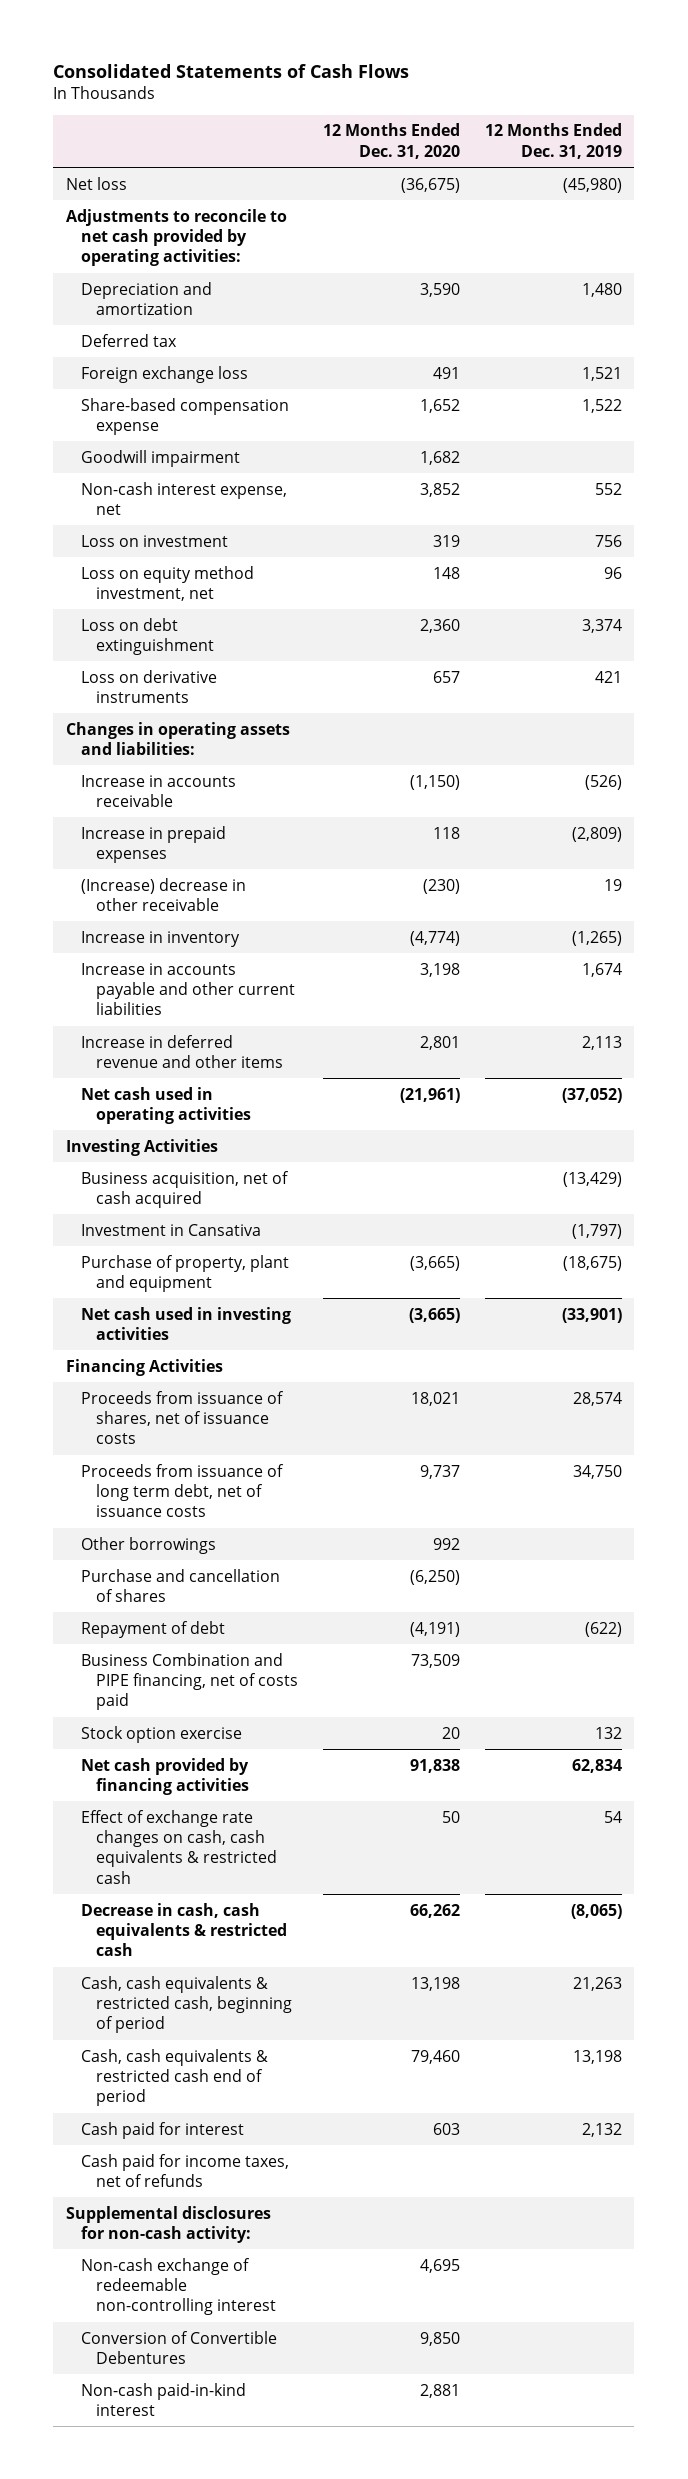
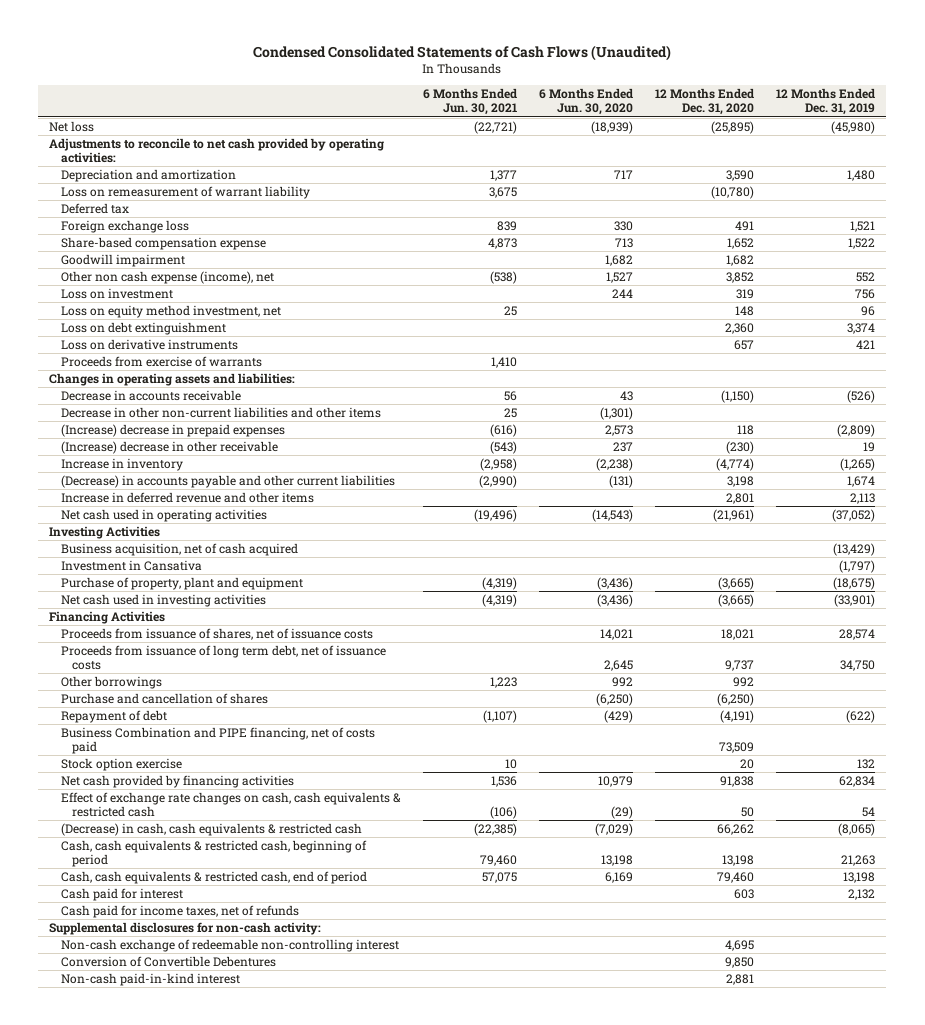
[53,63,410,78] Consolidated Statements of Cash Flows -> [253,45,672,62] Condensed Consolidated Statements of Cash Flows (Unaudited)
none -> [422,88,517,116] 6 Months Ended Jun. 30, 2021
none -> [538,88,633,116] 6 Months Ended Jun. 30, 2020
[401,177,461,193] (36,675) -> [711,120,755,134] (25,895)
none -> [60,185,310,199] Loss on remeasurement of warrant liability
[81,481,288,515] Non-cash interest expense, net -> [60,270,274,284] Other non cash expense (income), net
none -> [60,355,262,367] Proceeds from exercise of warrants
[81,774,237,807] Increase in accounts receivable -> [60,389,241,401] Decrease in accounts receivable
none -> [60,406,381,418] Decrease in other non-current liabilities and other items
[81,825,227,863] Increase in prepaid expenses -> [60,423,285,437] (Increase) decrease in prepaid expenses
[81,962,296,1016] Increase in accounts payable and other current liabilities -> [60,474,395,488] (Decrease) in accounts payable and other current liabilities
[81,1902,288,1957] Decrease in cash, cash equivalents & restricted cash -> [60,822,362,836] (Decrease) in cash, cash equivalents & restricted cash
[81,2048,269,2107] Cash, cash equivalents & restricted cash end of period -> [60,870,367,884] Cash, cash equivalents & restricted cash, end of period

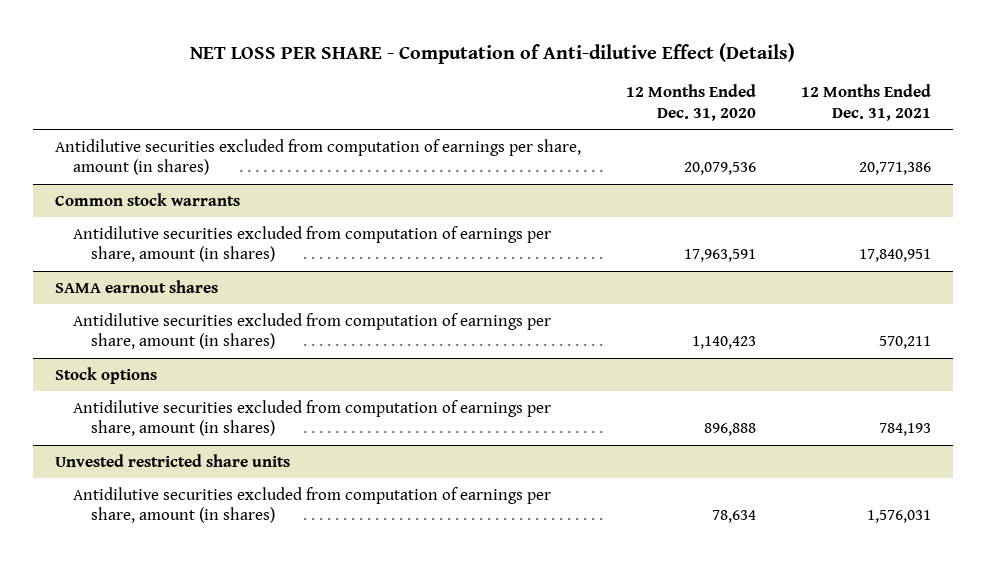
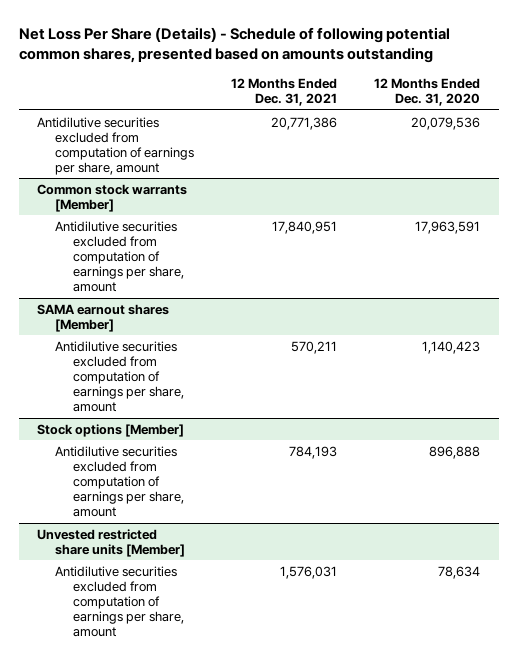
[189,42,795,64] NET LOSS PER SHARE - Computation of Anti-dilutive Effect (Details) -> [18,27,450,64] Net Loss Per Share (Details) - Schedule of following potential common shares, presented based on amounts outstanding
[55,138,582,176] Antidilutive securities excluded from computation of earnings per share, amount (in shares) -> [37,116,194,176] Antidilutive securities excluded from computation of earnings per share, amount
[55,192,241,206] Common stock warrants -> [37,183,188,212] Common stock warrants [Member]
[73,225,552,263] Antidilutive securities excluded from computation of earnings per share, amount (in shares) -> [54,220,184,293] Antidilutive securities excluded from computation of earnings per share, amount
[55,279,219,293] SAMA earnout shares -> [37,303,170,332] SAMA earnout shares [Member]
[73,312,552,350] Antidilutive securities excluded from computation of earnings per share, amount (in shares) -> [54,340,184,413] Antidilutive securities excluded from computation of earnings per share, amount
[55,366,158,384] Stock options -> [37,423,185,437] Stock options [Member]
[73,399,552,437] Antidilutive securities excluded from computation of earnings per share, amount (in shares) -> [54,445,184,518] Antidilutive securities excluded from computation of earnings per share, amount
[55,453,291,467] Unvested restricted share units -> [37,528,185,557] Unvested restricted share units [Member]
[73,486,552,524] Antidilutive securities excluded from computation of earnings per share, amount (in shares) -> [54,565,184,638] Antidilutive securities excluded from computation of earnings per share, amount

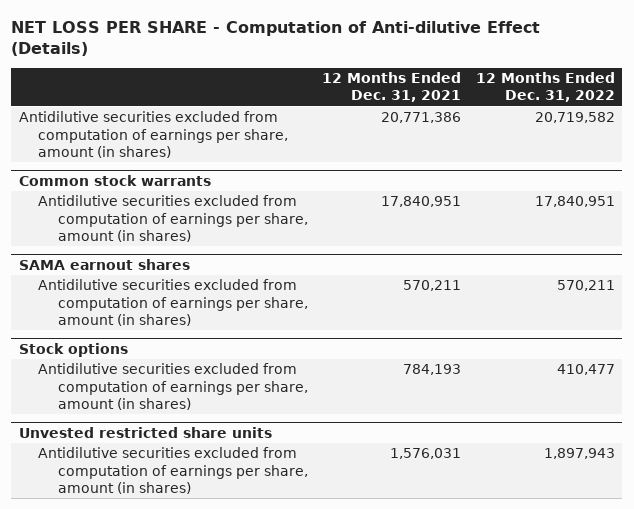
[18,27,450,64] Net Loss Per Share (Details) - Schedule of following potential common shares, presented based on amounts outstanding -> [11,20,541,57] NET LOSS PER SHARE - Computation of Anti-dilutive Effect (Details)
[374,78,481,107] 12 Months Ended Dec. 31, 2020 -> none
none -> [475,72,615,103] 12 Months Ended Dec. 31, 2022
[37,116,194,176] Antidilutive securities excluded from computation of earnings per share, amount -> [18,111,289,158] Antidilutive securities excluded from computation of earnings per share, amount (in shares)
[37,183,188,212] Common stock warrants [Member] -> [18,175,211,187] Common stock warrants
[54,220,184,293] Antidilutive securities excluded from computation of earnings per share, amount -> [38,195,308,242] Antidilutive securities excluded from computation of earnings per share, amount (in shares)
[37,303,170,332] SAMA earnout shares [Member] -> [18,259,190,271] SAMA earnout shares
[54,340,184,413] Antidilutive securities excluded from computation of earnings per share, amount -> [38,279,308,326] Antidilutive securities excluded from computation of earnings per share, amount (in shares)
[37,423,185,437] Stock options [Member] -> [18,343,128,358] Stock options
[54,445,184,518] Antidilutive securities excluded from computation of earnings per share, amount -> [38,363,308,410] Antidilutive securities excluded from computation of earnings per share, amount (in shares)
[37,528,185,557] Unvested restricted share units [Member] -> [18,427,272,439] Unvested restricted share units
[54,565,184,638] Antidilutive securities excluded from computation of earnings per share, amount -> [38,447,308,494] Antidilutive securities excluded from computation of earnings per share, amount (in shares)

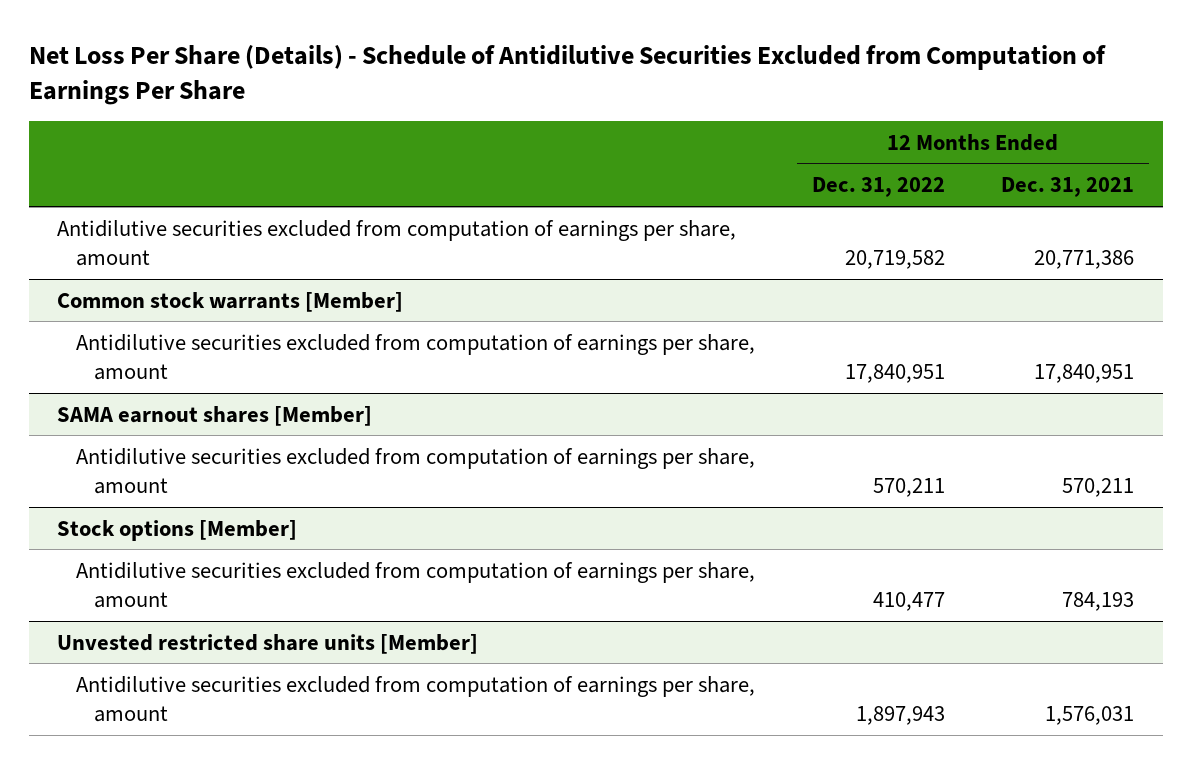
[11,20,541,57] NET LOSS PER SHARE - Computation of Anti-dilutive Effect (Details) -> [28,44,1106,105] Net Loss Per Share (Details) - Schedule of Antidilutive Securities Excluded from Computation of Earnings Per Share
[18,111,289,158] Antidilutive securities excluded from computation of earnings per share, amount (in shares) -> [57,219,737,266] Antidilutive securities excluded from computation of earnings per share, amount
[18,175,211,187] Common stock warrants -> [57,291,404,312] Common stock warrants [Member]
[38,195,308,242] Antidilutive securities excluded from computation of earnings per share, amount (in shares) -> [75,333,755,380] Antidilutive securities excluded from computation of earnings per share, amount
[18,259,190,271] SAMA earnout shares -> [57,405,373,426] SAMA earnout shares [Member]
[38,279,308,326] Antidilutive securities excluded from computation of earnings per share, amount (in shares) -> [75,447,755,494] Antidilutive securities excluded from computation of earnings per share, amount
[18,343,128,358] Stock options -> [57,519,298,541] Stock options [Member]
[38,363,308,410] Antidilutive securities excluded from computation of earnings per share, amount (in shares) -> [75,561,755,608] Antidilutive securities excluded from computation of earnings per share, amount
[18,427,272,439] Unvested restricted share units -> [57,633,479,654] Unvested restricted share units [Member]
[38,447,308,494] Antidilutive securities excluded from computation of earnings per share, amount (in shares) -> [75,675,755,722] Antidilutive securities excluded from computation of earnings per share, amount

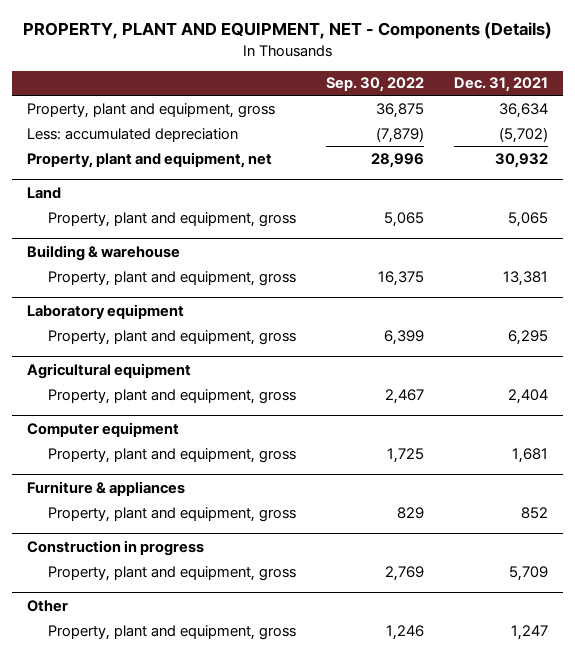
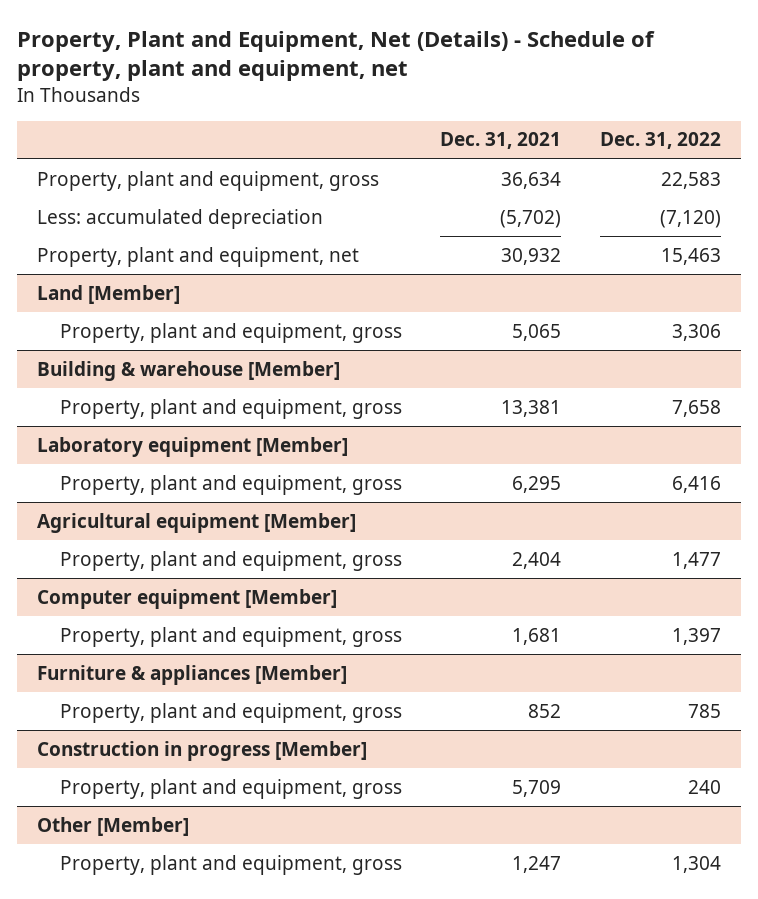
[22,22,552,40] PROPERTY, PLANT AND EQUIPMENT, NET - Components (Details) -> [17,30,656,82] Property, Plant and Equipment, Net (Details) - Schedule of property, plant and equipment, net
[325,77,424,93] Sep. 30, 2022 -> none
none -> [600,132,722,150] Dec. 31, 2022
[27,186,62,199] Land -> [36,284,180,304] Land [Member]
[27,244,181,261] Building & warehouse -> [36,360,340,381] Building & warehouse [Member]
[27,303,185,319] Laboratory equipment -> [36,436,348,457] Laboratory equipment [Member]
[27,362,192,379] Agricultural equipment -> [36,512,356,533] Agricultural equipment [Member]
[27,421,180,437] Computer equipment -> [36,588,337,609] Computer equipment [Member]
[27,480,186,496] Furniture & appliances -> [36,664,347,685] Furniture & appliances [Member]
[27,539,205,556] Construction in progress -> [36,740,367,761] Construction in progress [Member]
[27,599,69,612] Other -> [36,816,189,836] Other [Member]

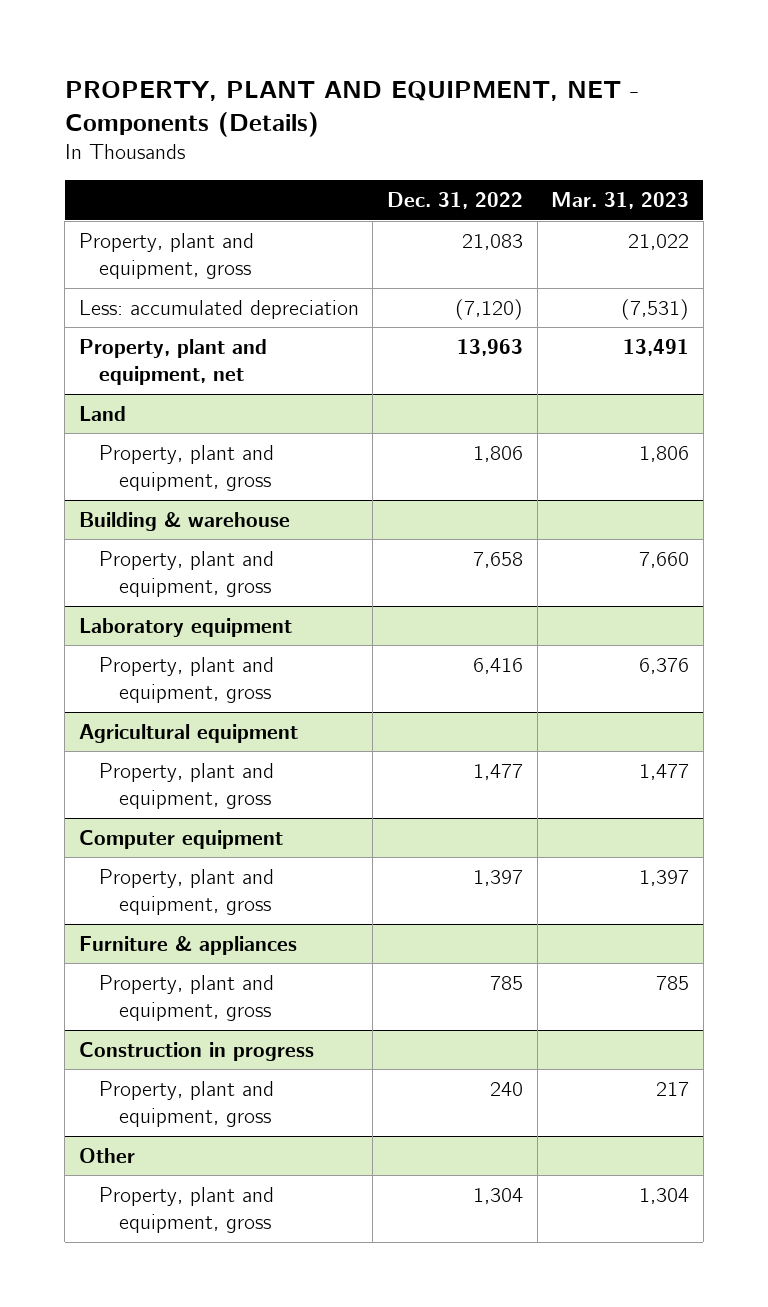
[17,30,656,82] Property, Plant and Equipment, Net (Details) - Schedule of property, plant and equipment, net -> [64,80,639,137] PROPERTY, PLANT AND EQUIPMENT, NET - Components (Details)
[440,132,562,150] Dec. 31, 2021 -> none
none -> [551,192,690,210] Mar. 31, 2023
[661,171,722,189] 22,583 -> [462,233,524,250] 21,083
[661,247,722,265] 15,463 -> [457,338,524,356] 13,963
[36,284,180,304] Land [Member] -> [78,405,126,421] Land
[672,323,722,341] 3,306 -> [473,445,524,462] 1,806
[36,360,340,381] Building & warehouse [Member] -> [78,511,290,531] Building & warehouse
[36,436,348,457] Laboratory equipment [Member] -> [78,617,292,637] Laboratory equipment
[36,512,356,533] Agricultural equipment [Member] -> [78,723,298,743] Agricultural equipment
[36,588,337,609] Computer equipment [Member] -> [78,829,283,849] Computer equipment
[36,664,347,685] Furniture & appliances [Member] -> [78,935,297,955] Furniture & appliances
[36,740,367,761] Construction in progress [Member] -> [78,1041,314,1061] Construction in progress
[36,816,189,836] Other [Member] -> [78,1147,135,1163] Other

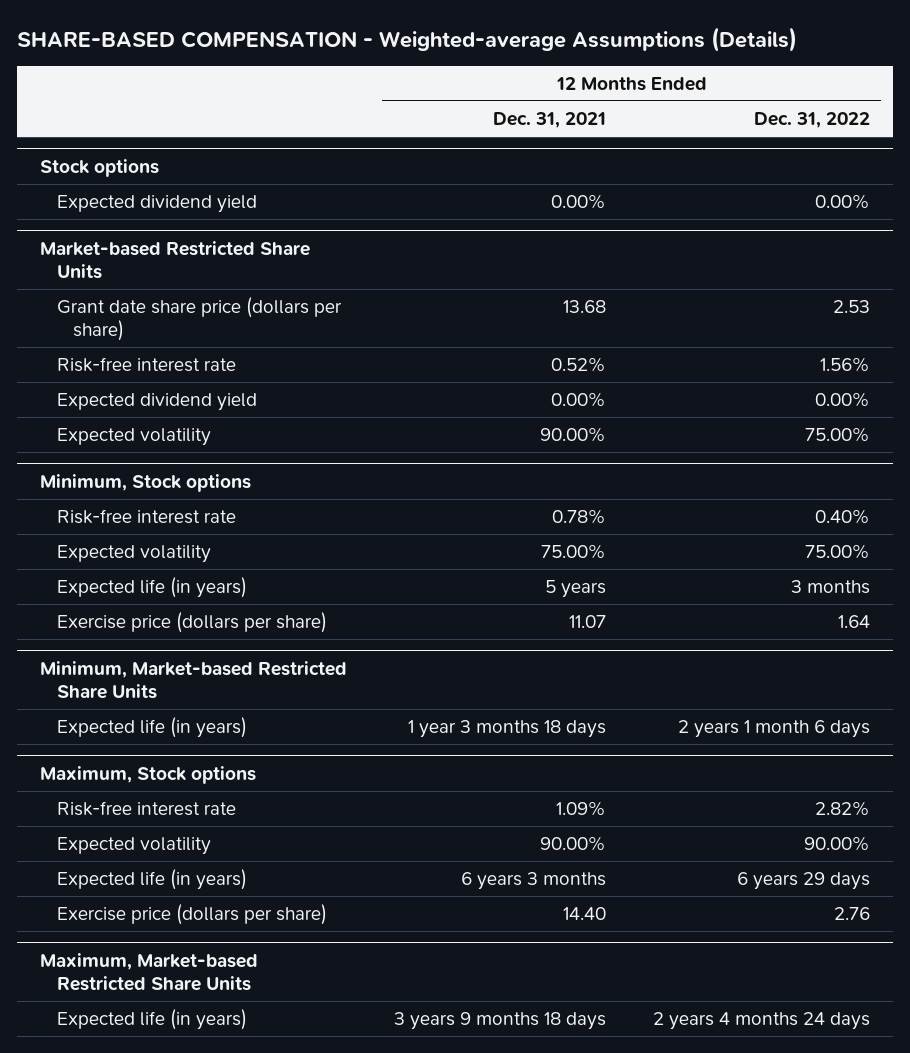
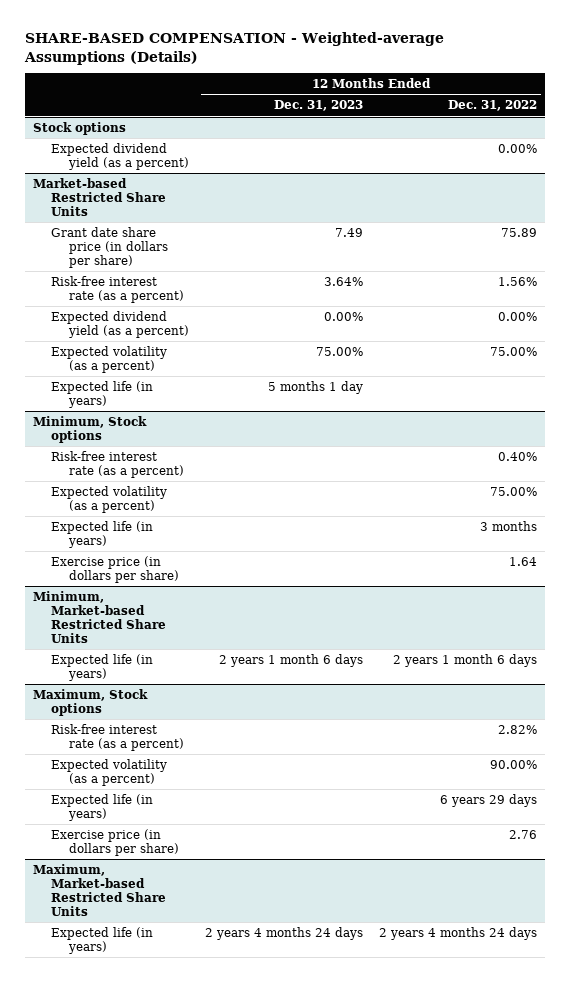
[492,112,606,129] Dec. 31, 2021 -> none
none -> [274,100,364,112] Dec. 31, 2023
[56,195,257,214] Expected dividend yield -> [51,142,190,170] Expected dividend yield (as a percent)
[56,297,342,342] Grant date share price (dollars per share) -> [51,226,169,268] Grant date share price (in dollars per share)
[832,300,870,314] 2.53 -> [501,227,538,237] 75.89
[56,357,236,373] Risk-free interest rate -> [51,275,185,303] Risk-free interest rate (as a percent)
[56,393,257,412] Expected dividend yield -> [51,310,190,338] Expected dividend yield (as a percent)
[56,428,211,447] Expected volatility -> [51,345,168,373] Expected volatility (as a percent)
none -> [51,380,154,408] Expected life (in years)
[56,509,236,525] Risk-free interest rate -> [51,450,185,478] Risk-free interest rate (as a percent)
[56,545,211,564] Expected volatility -> [51,485,168,513] Expected volatility (as a percent)
[56,612,327,634] Exercise price (dollars per share) -> [51,555,180,583] Exercise price (in dollars per share)
[56,801,236,817] Risk-free interest rate -> [51,723,185,751] Risk-free interest rate (as a percent)
[56,837,211,856] Expected volatility -> [51,758,168,786] Expected volatility (as a percent)
[56,904,327,926] Exercise price (dollars per share) -> [51,828,180,856] Exercise price (in dollars per share)

